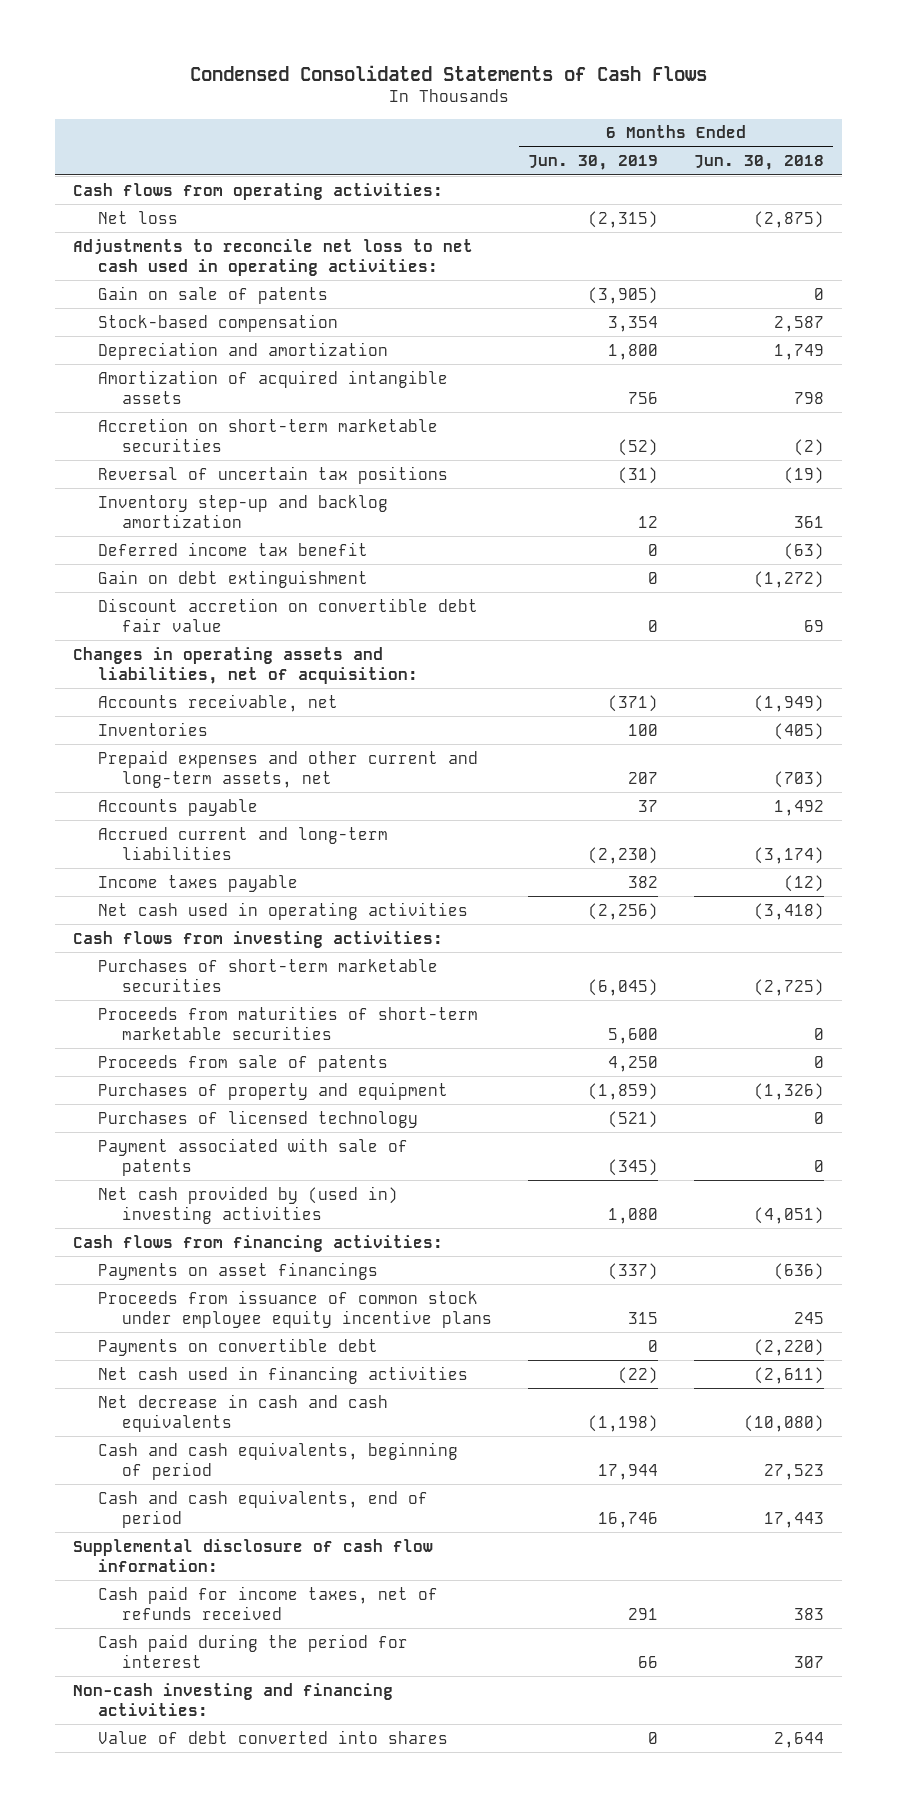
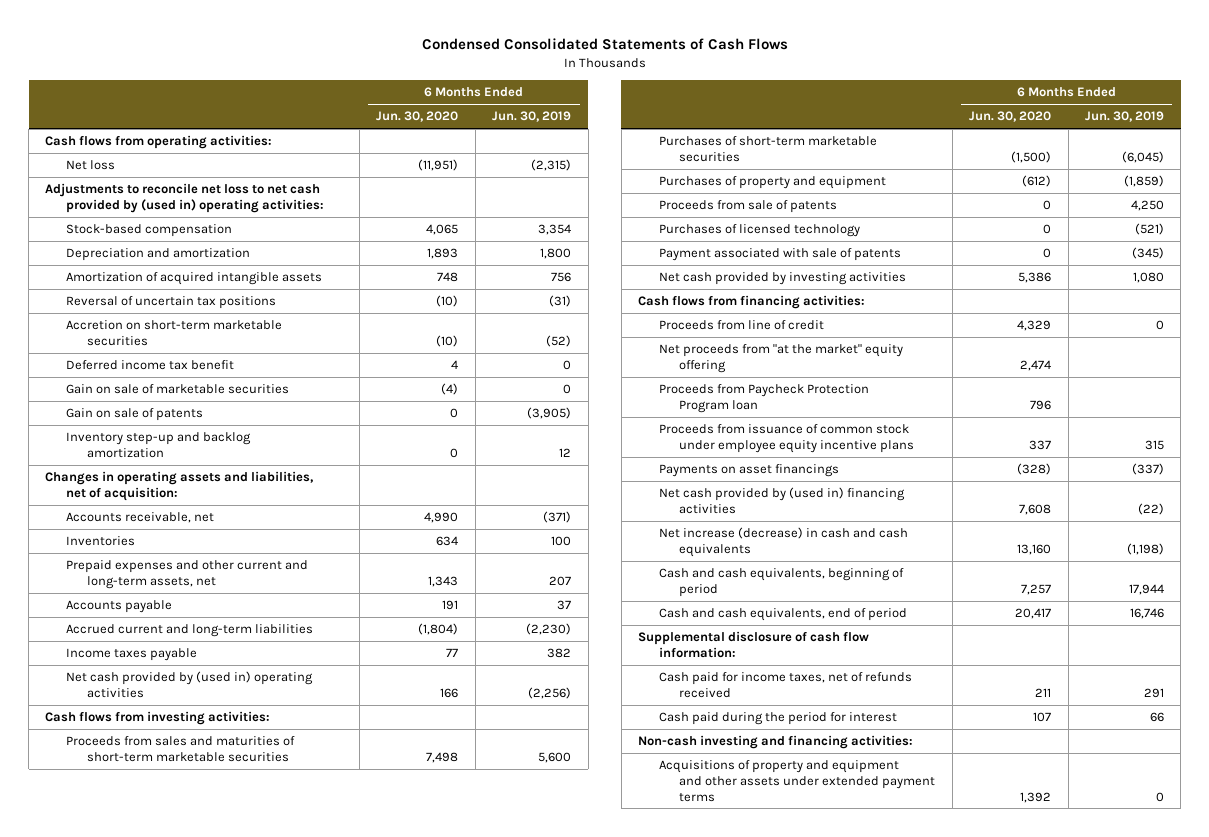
[693,155,824,171] Jun. 30, 2018 -> none
none -> [376,111,459,123] Jun. 30, 2020
[73,238,474,277] Adjustments to reconcile net loss to net cash used in operating activities: -> [45,183,325,213] Adjustments to reconcile net loss to net cash provided by (used in) operating activities:
[97,417,438,453] Accretion on short-term marketable securities -> [66,320,283,346] Accretion on short-term marketable securities
[97,569,368,588] Gain on debt extinguishment -> none
[97,597,478,633] Discount accretion on convertible debt fair value -> none
none -> [66,384,290,395] Gain on sale of marketable securities
[97,285,328,304] Gain on sale of patents -> [66,408,204,422] Gain on sale of patents
[97,494,388,529] Inventory step-up and backlog amortization -> [66,432,252,458] Inventory step-up and backlog amortization
[97,901,468,920] Net cash used in operating activities -> [66,671,314,698] Net cash provided by (used in) operating activities
none -> [66,736,296,762] Proceeds from sales and maturities of short-term marketable securities
[97,1005,478,1041] Proceeds from maturities of short-term marketable securities -> none
[97,1054,388,1072] Proceeds from sale of patents -> [658,200,837,214] Proceeds from sale of patents
[97,1185,398,1225] Net cash provided by (used in) investing activities -> [658,272,906,286] Net cash provided by investing activities
none -> [658,320,824,331] Proceeds from line of credit
none -> [658,344,903,373] Net proceeds from "at the market" equity offering
none -> [658,384,869,413] Proceeds from Paycheck Protection Program loan
[97,1337,378,1356] Payments on convertible debt -> none
[97,1261,378,1280] Payments on asset financings -> [658,464,839,478] Payments on asset financings
[97,1365,468,1384] Net cash used in financing activities -> [658,487,905,514] Net cash provided by (used in) financing activities
[97,1393,388,1433] Net decrease in cash and cash equivalents -> [658,527,908,557] Net increase (decrease) in cash and cash equivalents
[97,1729,448,1744] Value of debt converted into shares -> none
none -> [658,760,936,802] Acquisitions of property and equipment and other assets under extended payment terms

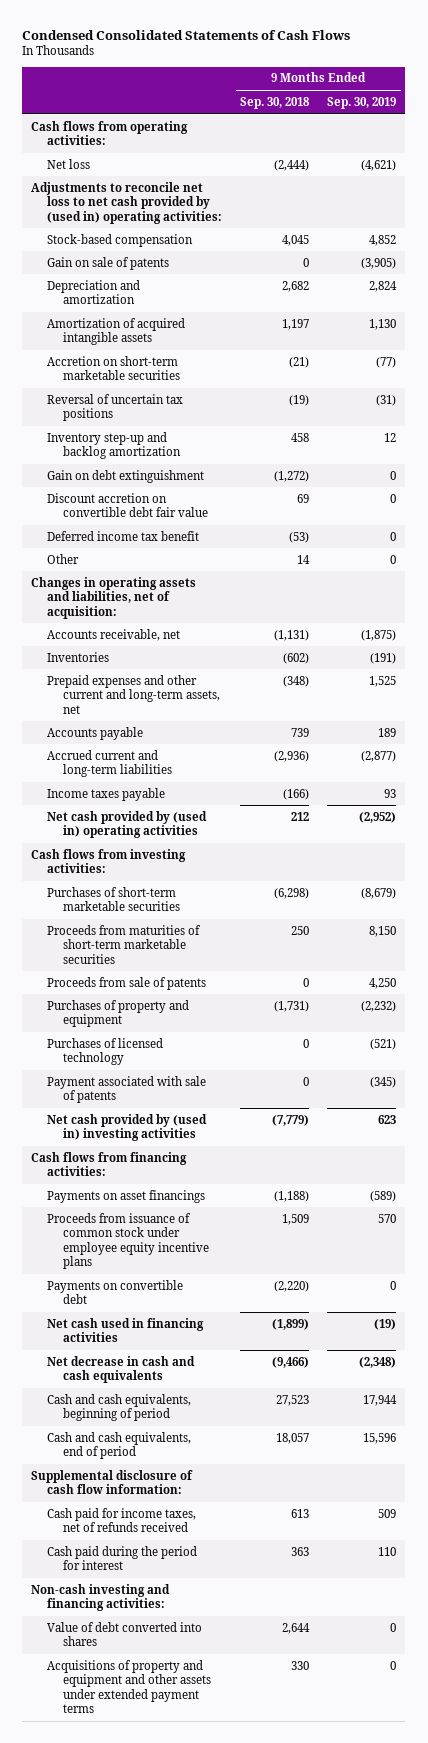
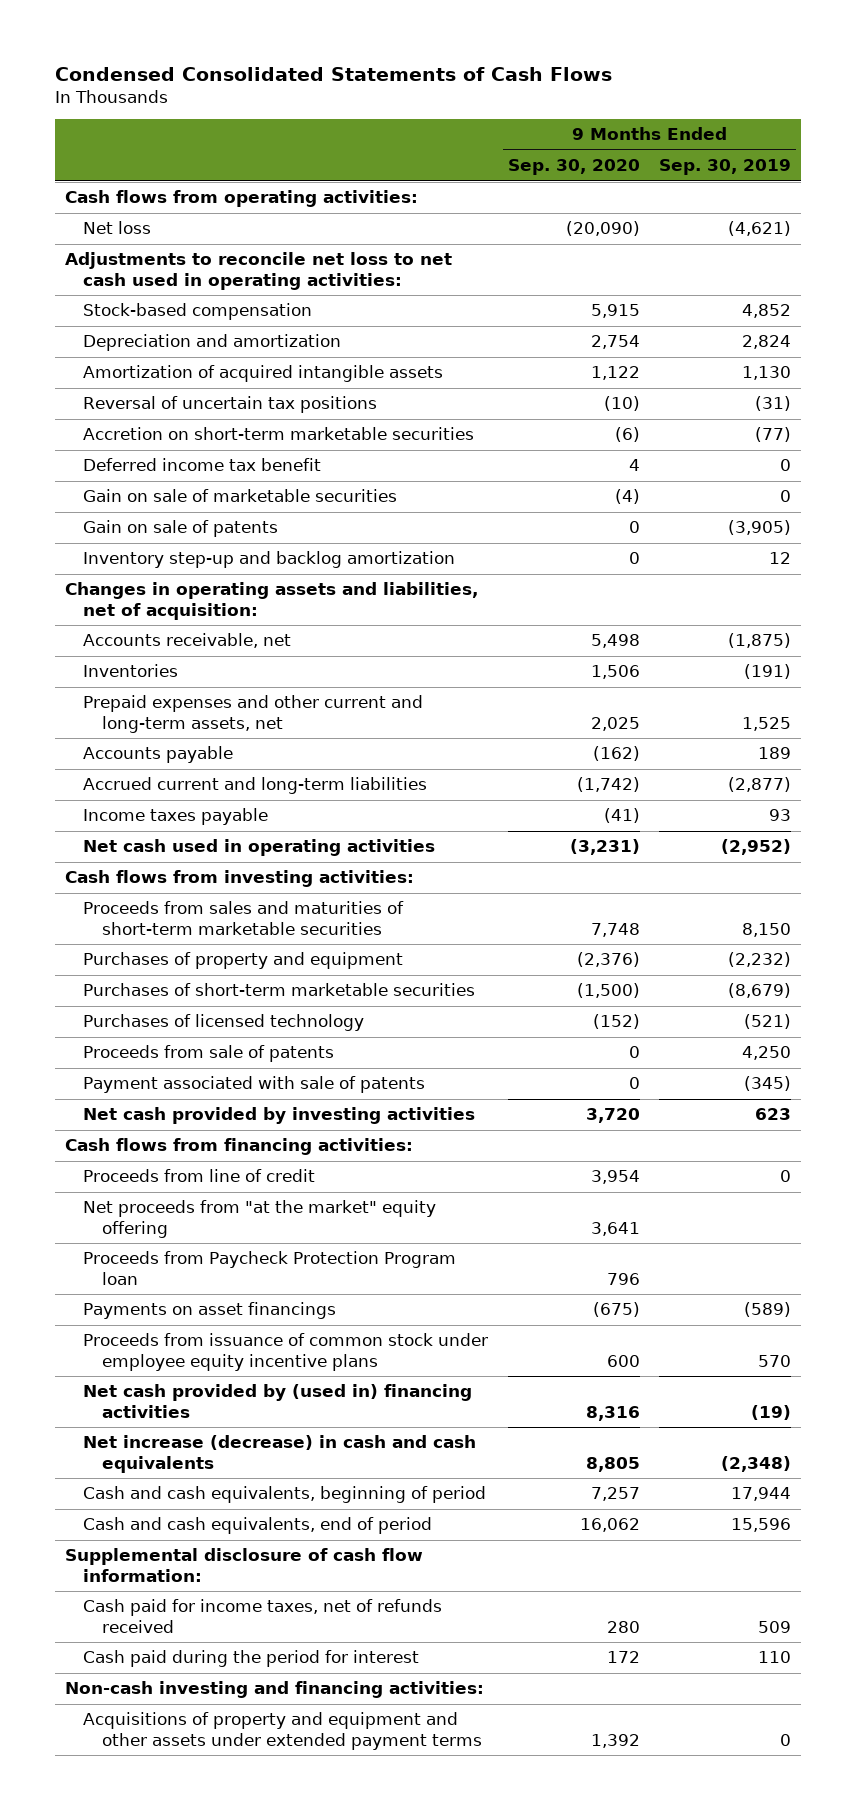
[240,96,311,109] Sep. 30, 2018 -> none
none -> [507,159,640,176] Sep. 30, 2020
[31,181,223,224] Adjustments to reconcile net loss to net cash provided by (used in) operating activities: -> [65,252,453,290] Adjustments to reconcile net loss to net cash used in operating activities:
[47,469,205,483] Gain on debt extinguishment -> none
[47,492,208,518] Discount accretion on convertible debt fair value -> none
[47,355,180,381] Accretion on short-term marketable securities -> [83,427,475,441] Accretion on short-term marketable securities
[47,553,80,564] Other -> none
none -> [83,489,398,503] Gain on sale of marketable securities
[47,256,170,270] Gain on sale of patents -> [83,520,279,538] Gain on sale of patents
[47,431,181,460] Inventory step-up and backlog amortization -> [83,551,456,569] Inventory step-up and backlog amortization
[47,810,208,839] Net cash provided by (used in) operating activities -> [83,839,436,857] Net cash used in operating activities
[47,924,202,964] Proceeds from maturities of short-term marketable securities -> [83,901,405,935] Proceeds from sales and maturities of short-term marketable securities
[47,886,180,912] Purchases of short-term marketable securities -> [83,983,476,997] Purchases of short-term marketable securities
[47,976,207,990] Proceeds from sale of patents -> [83,1045,335,1063] Proceeds from sale of patents
[47,1113,208,1142] Net cash provided by (used in) investing activities -> [83,1107,476,1125] Net cash provided by investing activities
none -> [83,1169,316,1183] Proceeds from line of credit
none -> [83,1200,437,1238] Net proceeds from "at the market" equity offering
none -> [83,1251,457,1285] Proceeds from Paycheck Protection Program loan
[47,1279,184,1305] Payments on convertible debt -> none
[47,1317,205,1343] Net cash used in financing activities -> [83,1384,473,1418] Net cash provided by (used in) financing activities
[47,1355,196,1384] Net decrease in cash and cash equivalents -> [83,1435,477,1473] Net increase (decrease) in cash and cash equivalents
[47,1621,203,1647] Value of debt converted into shares -> none

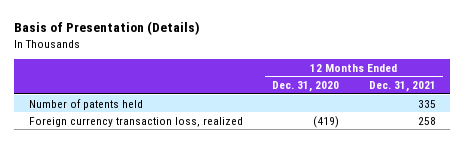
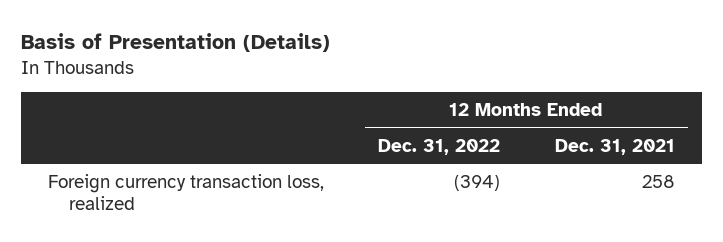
[272,81,340,93] Dec. 31, 2020 -> none
none -> [378,138,501,155] Dec. 31, 2022
[28,98,143,110] Number of patents held -> none

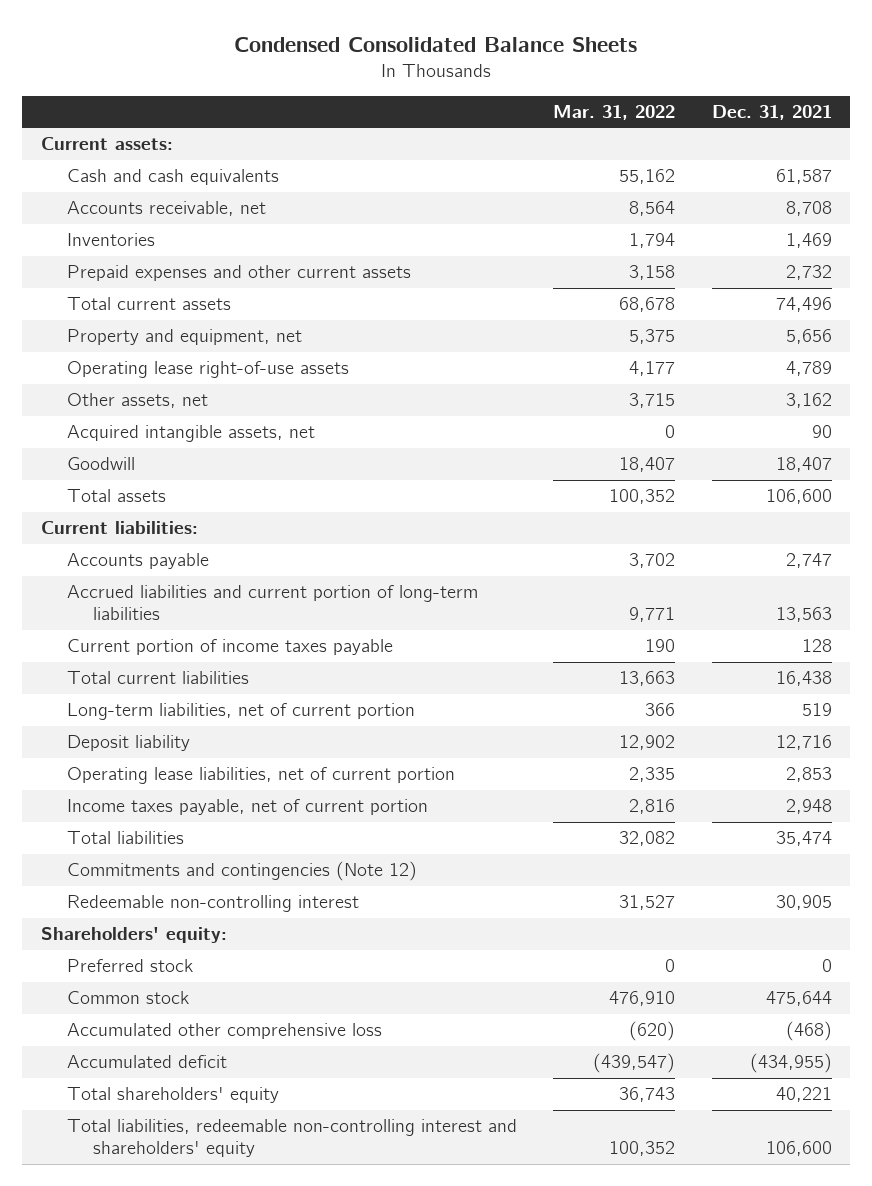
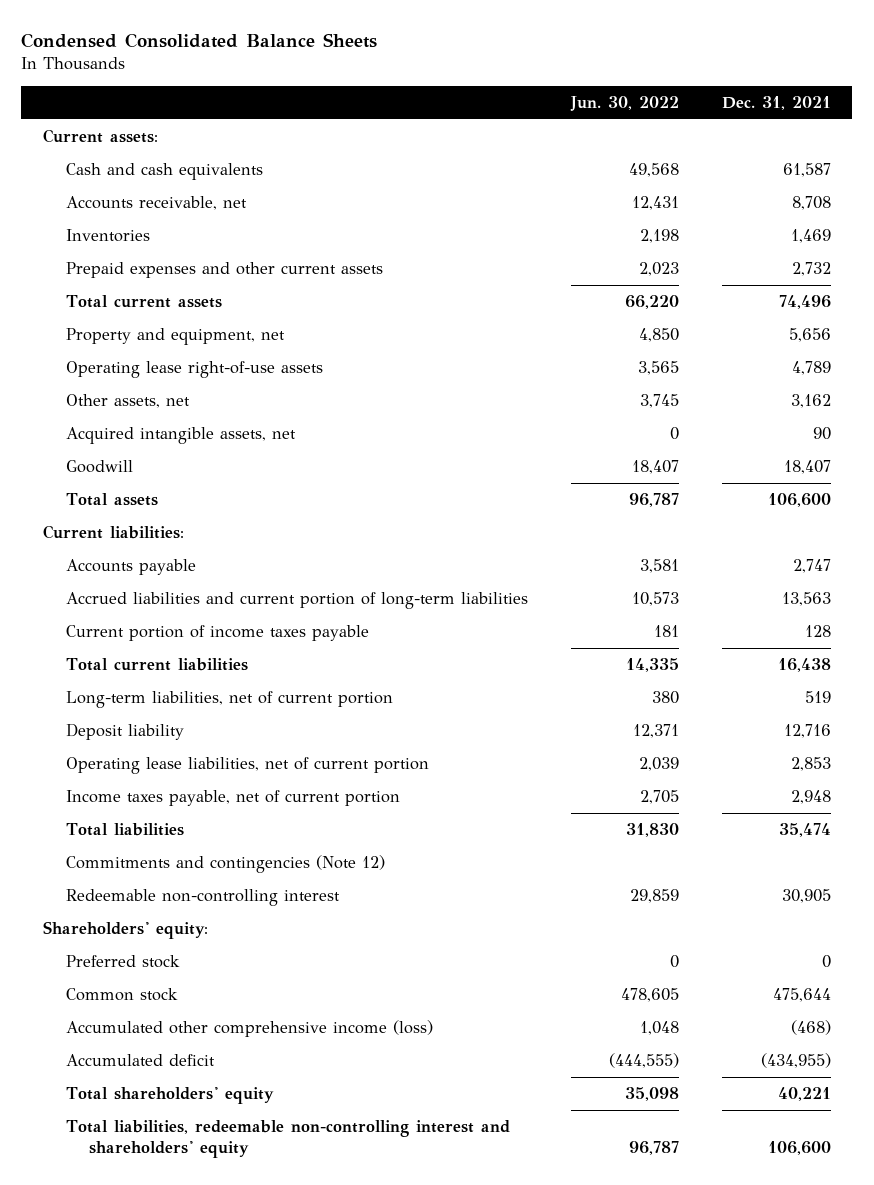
[553,105,676,121] Mar. 31, 2022 -> none
none -> [569,95,679,111] Jun. 30, 2022
[66,1023,382,1040] Accumulated other comprehensive loss -> [65,1020,433,1038] Accumulated other comprehensive income (loss)

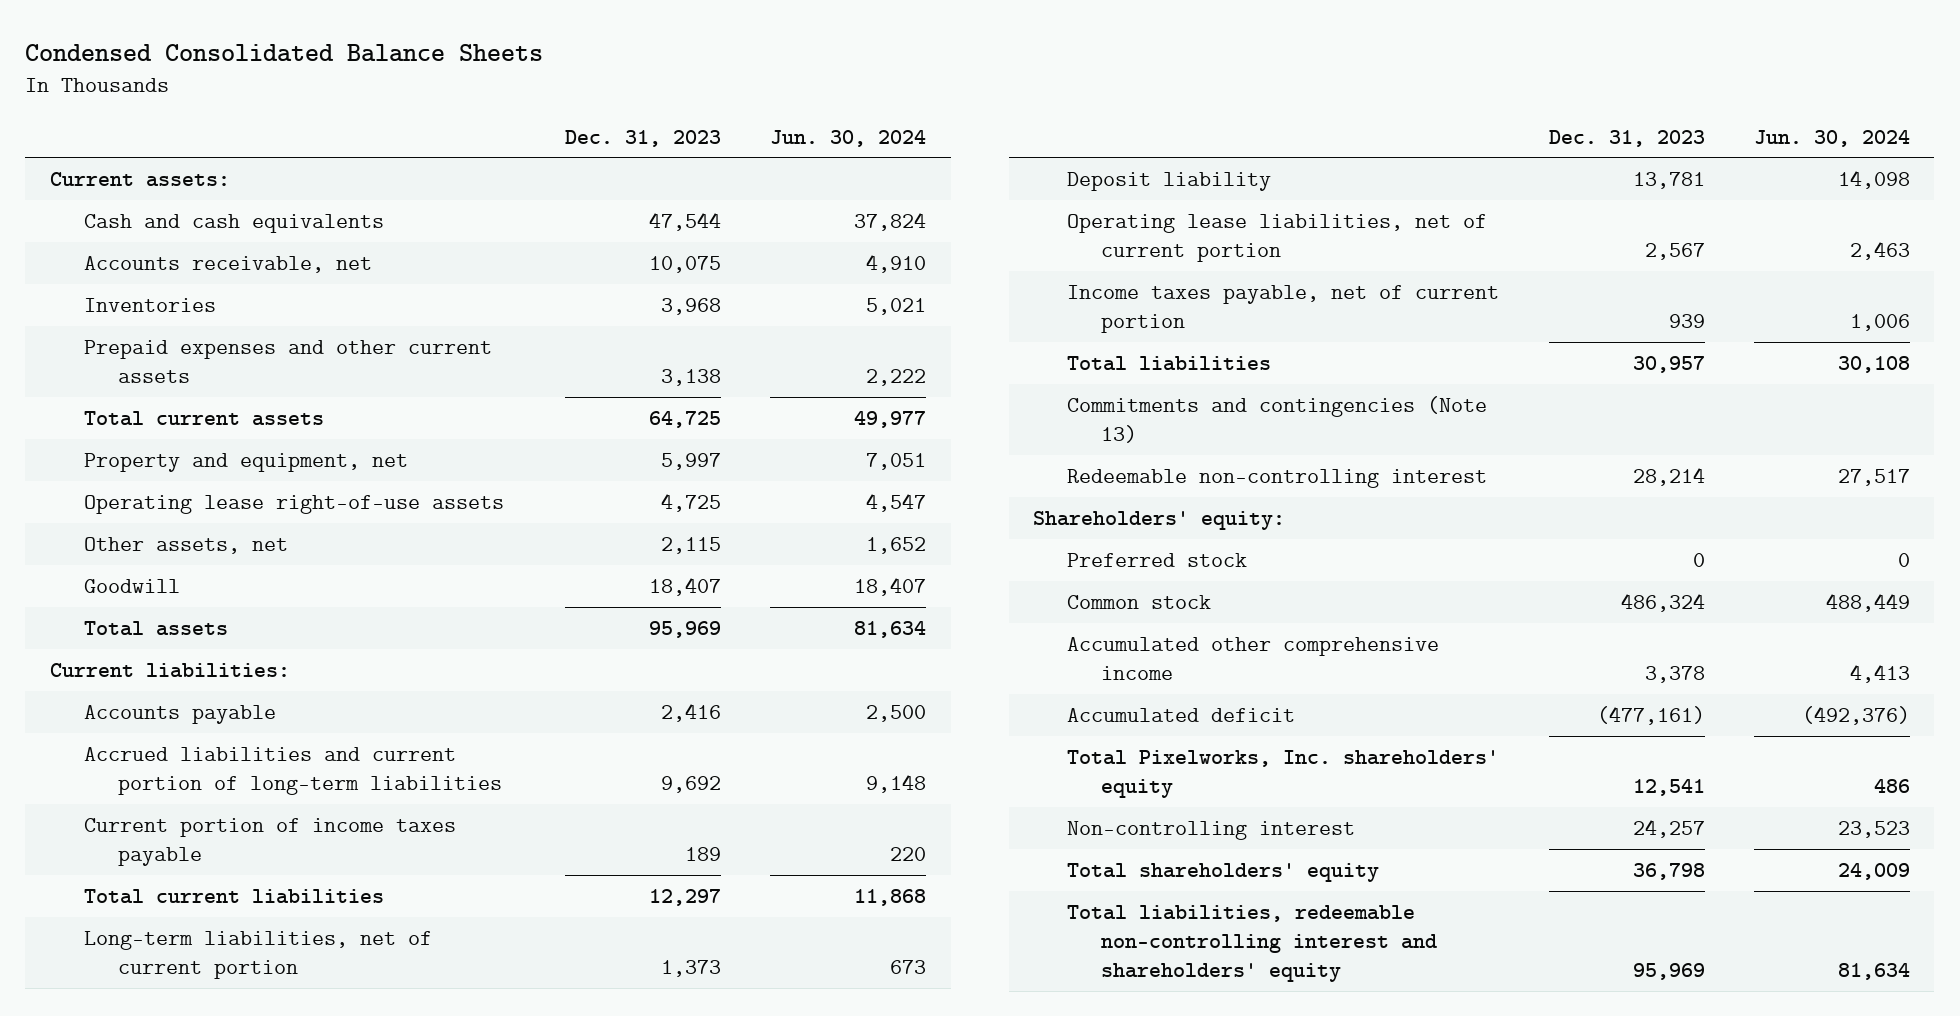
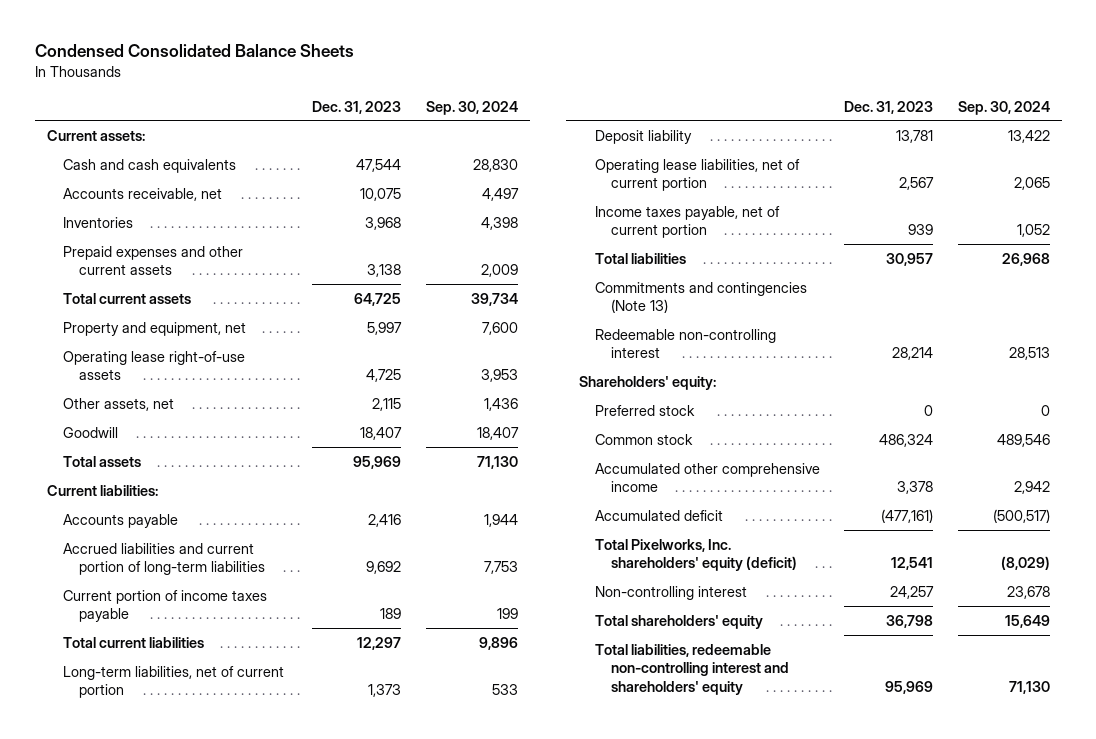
[770,129,927,147] Jun. 30, 2024 -> none
none -> [425,100,518,115] Sep. 30, 2024
[1067,749,1500,799] Total Pixelworks, Inc. shareholders' equity -> [595,538,798,572] Total Pixelworks, Inc. shareholders' equity (deficit)

